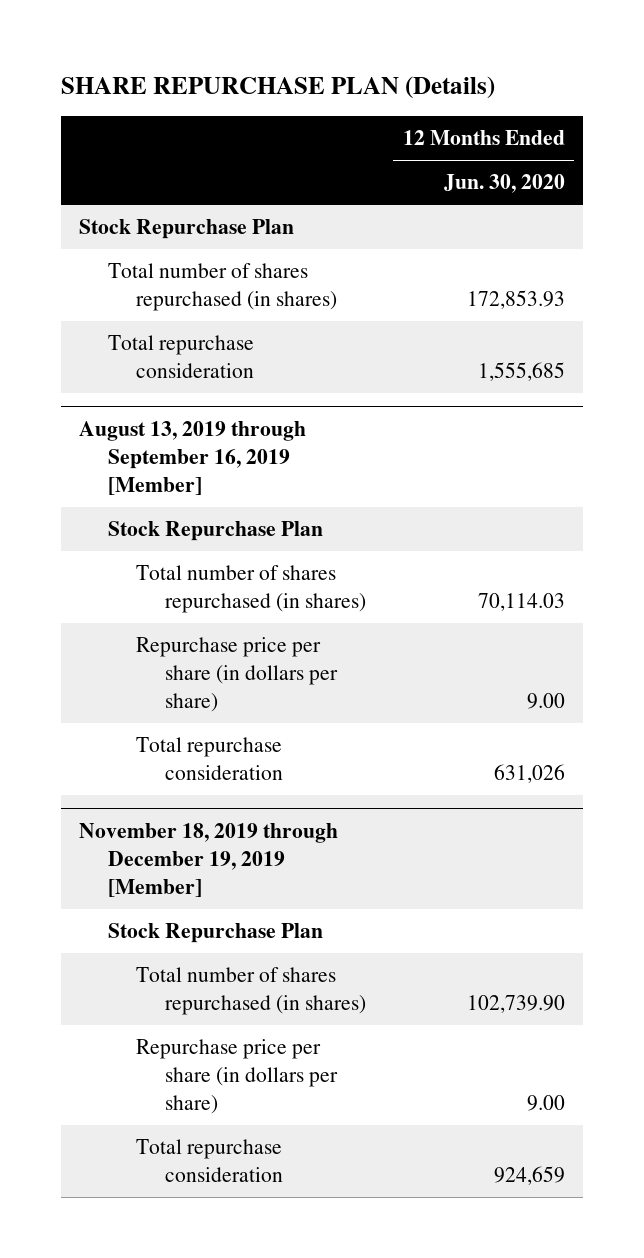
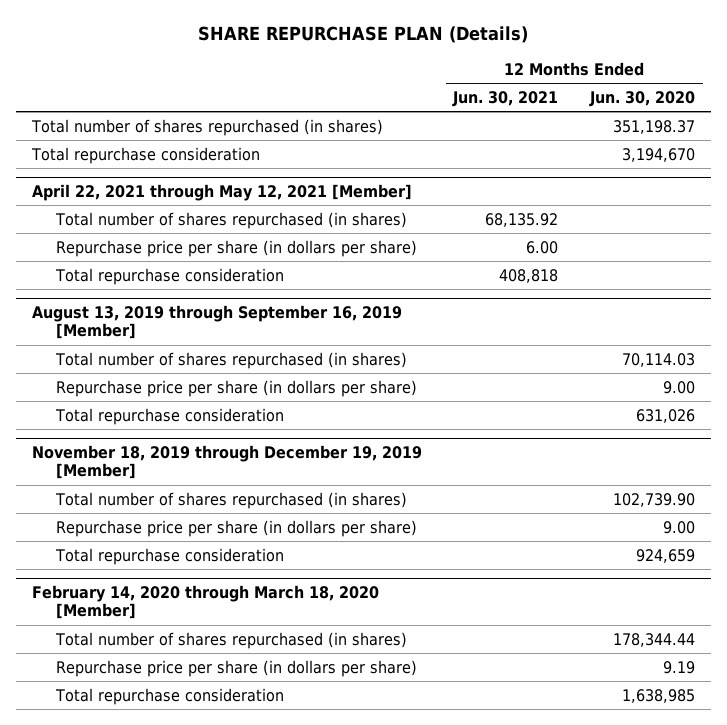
none -> [452,90,559,107] Jun. 30, 2021
[79,219,295,240] Stock Repurchase Plan -> none
[466,289,565,309] 172,853.93 -> [612,119,695,134] 351,198.37
[477,361,565,381] 1,555,685 -> [621,147,695,162] 3,194,670
none -> [31,183,412,201] April 22, 2021 through May 12, 2021 [Member]
none -> [54,211,407,229] Total number of shares repurchased (in shares)
none -> [55,239,417,257] Repurchase price per share (in dollars per share)
none -> [54,267,284,285] Total repurchase consideration
[107,521,323,542] Stock Repurchase Plan -> none
[107,923,323,944] Stock Repurchase Plan -> none
none -> [31,584,379,620] February 14, 2020 through March 18, 2020 [Member]
none -> [54,631,407,649] Total number of shares repurchased (in shares)
none -> [55,659,417,677] Repurchase price per share (in dollars per share)
none -> [54,687,284,705] Total repurchase consideration

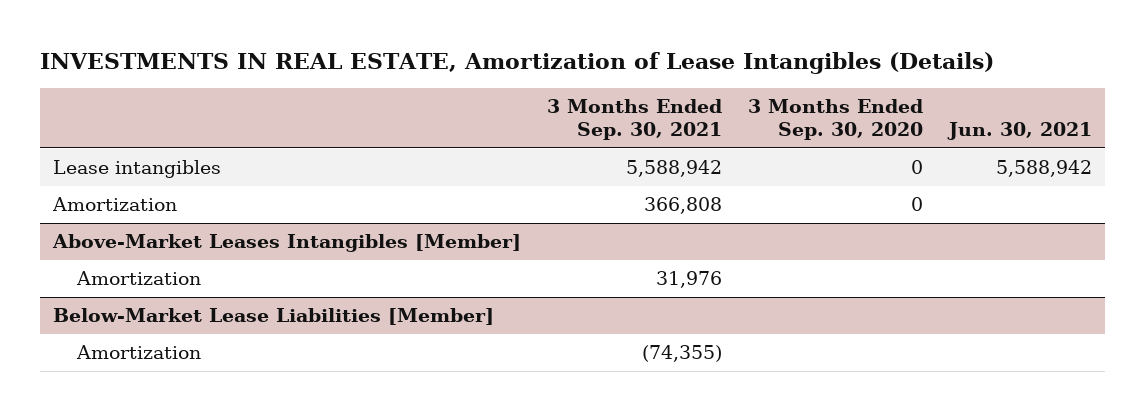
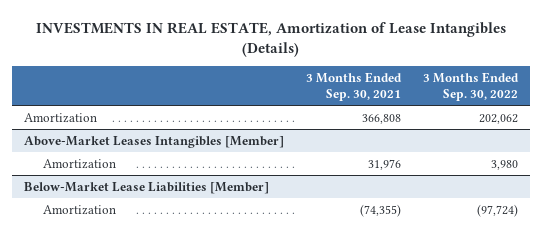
[747,99,923,140] 3 Months Ended Sep. 30, 2020 -> none
[946,121,1092,140] Jun. 30, 2021 -> none
none -> [423,71,520,102] 3 Months Ended Sep. 30, 2022
[53,160,222,179] Lease intangibles -> none

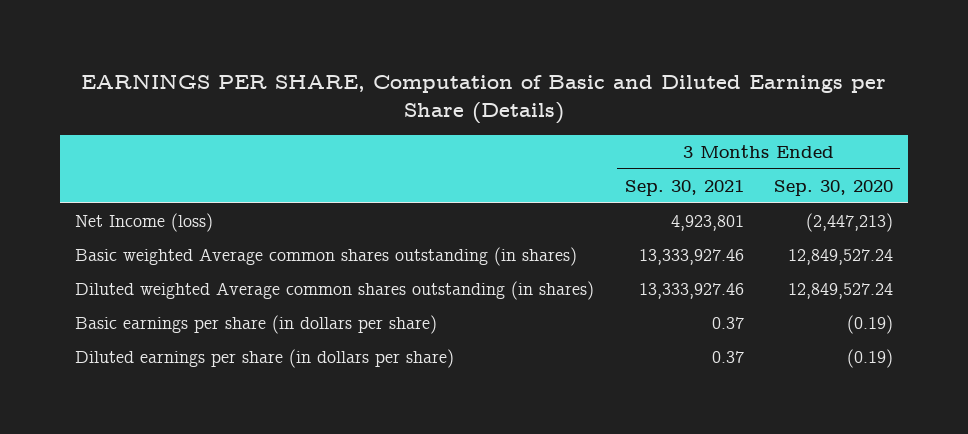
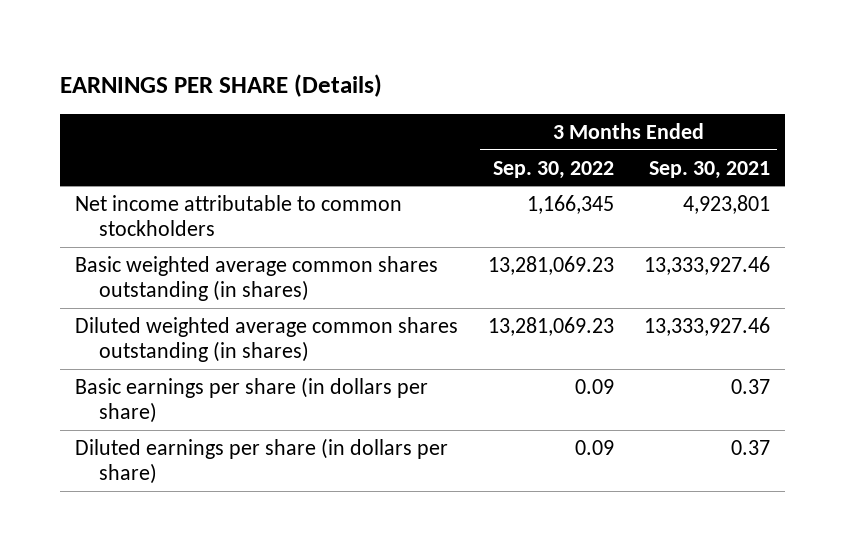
[81,73,887,124] EARNINGS PER SHARE, Computation of Basic and Diluted Earnings per Share (Details) -> [59,74,382,98] EARNINGS PER SHARE (Details)
[773,180,893,197] Sep. 30, 2020 -> none
none -> [492,160,614,179] Sep. 30, 2022
[75,213,214,233] Net Income (loss) -> [74,194,402,237] Net income attributable to common stockholders
[75,247,578,267] Basic weighted Average common shares outstanding (in shares) -> [74,255,438,302] Basic weighted average common shares outstanding (in shares)
[75,281,595,301] Diluted weighted Average common shares outstanding (in shares) -> [74,316,458,363] Diluted weighted average common shares outstanding (in shares)

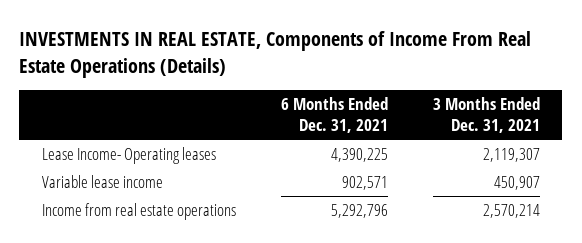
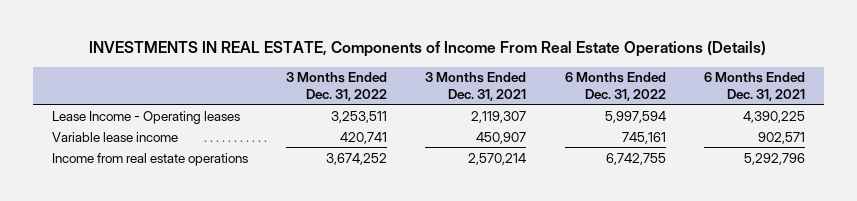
none -> [286,72,388,101] 3 Months Ended Dec. 31, 2022
none -> [564,72,666,101] 6 Months Ended Dec. 31, 2022
[41,147,216,165] Lease Income- Operating leases -> [51,110,240,124] Lease Income - Operating leases

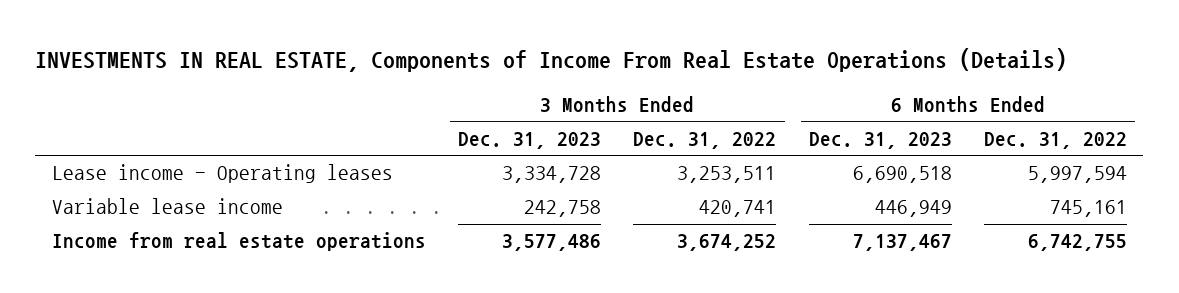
[425,72,527,101] 3 Months Ended Dec. 31, 2021 -> none
[704,72,806,101] 6 Months Ended Dec. 31, 2021 -> none
none -> [458,132,602,150] Dec. 31, 2023
none -> [808,132,952,150] Dec. 31, 2023
[51,110,240,124] Lease Income - Operating leases -> [51,164,393,184] Lease income - Operating leases

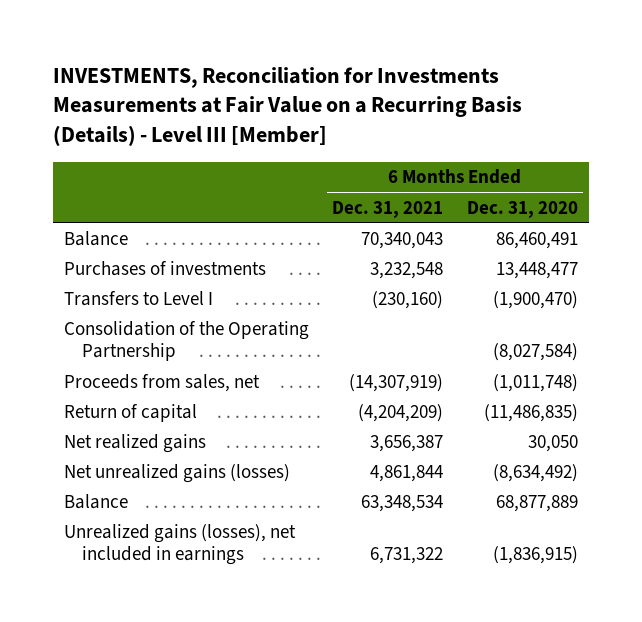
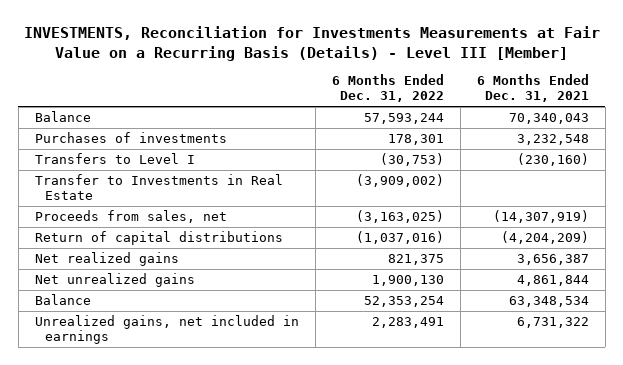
[466,200,578,218] Dec. 31, 2020 -> none
none -> [331,74,444,103] 6 Months Ended Dec. 31, 2022
[64,320,310,362] Consolidation of the Operating Partnership -> none
none -> [34,174,283,201] Transfer to Investments in Real Estate
[64,403,198,422] Return of capital -> [34,231,283,246] Return of capital distributions
[64,463,291,483] Net unrealized gains (losses) -> [34,273,195,288] Net unrealized gains
[64,523,297,566] Unrealized gains (losses), net included in earnings -> [34,315,299,345] Unrealized gains, net included in earnings

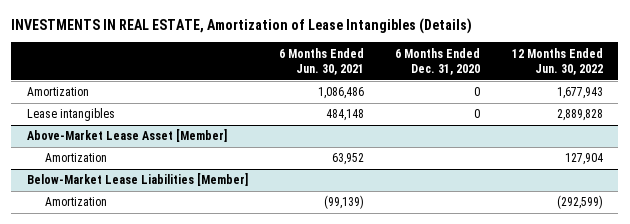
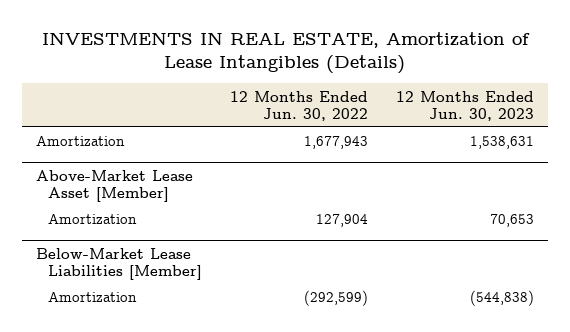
[279,47,365,76] 6 Months Ended Jun. 30, 2021 -> none
[395,47,481,76] 6 Months Ended Dec. 31, 2020 -> none
none -> [395,90,534,121] 12 Months Ended Jun. 30, 2023
[26,108,115,122] Lease intangibles -> none

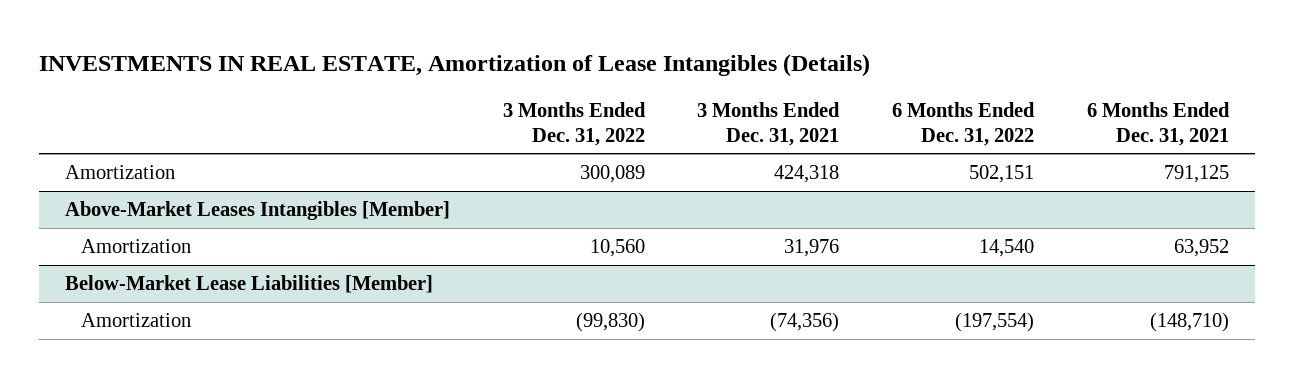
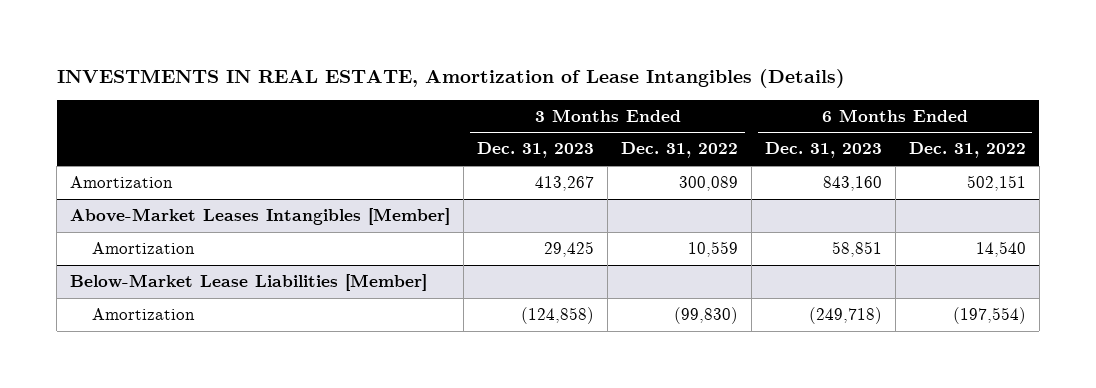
[697,102,841,146] 3 Months Ended Dec. 31, 2021 -> none
[1086,102,1230,146] 6 Months Ended Dec. 31, 2021 -> none
none -> [477,142,595,159] Dec. 31, 2023
none -> [764,142,882,159] Dec. 31, 2023
[589,239,645,258] 10,560 -> [688,241,739,258] 10,559

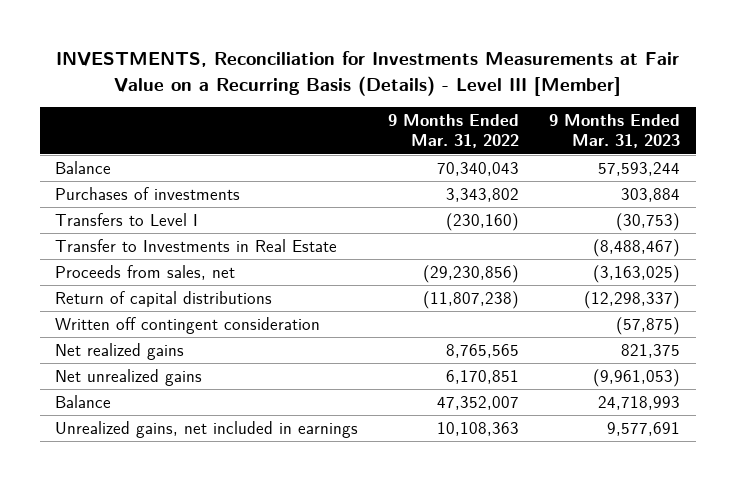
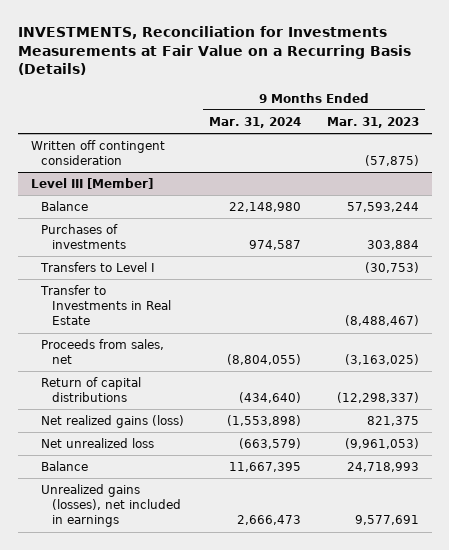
[55,51,679,96] INVESTMENTS, Reconciliation for Investments Measurements at Fair Value on a Recurring Basis (Details) - Level III [Member] -> [17,25,411,76] INVESTMENTS, Reconciliation for Investments Measurements at Fair Value on a Recurring Basis (Details)
[388,113,520,149] 9 Months Ended Mar. 31, 2022 -> none
none -> [209,117,302,129] Mar. 31, 2024
[54,316,320,334] Written off contingent consideration -> [30,140,165,166] Written off contingent consideration
none -> [30,178,153,190] Level III [Member]
[54,342,184,360] Net realized gains -> [41,415,185,429] Net realized gains (loss)
[54,368,202,386] Net unrealized gains -> [41,438,155,449] Net unrealized loss
[54,420,358,438] Unrealized gains, net included in earnings -> [41,484,181,528] Unrealized gains (losses), net included in earnings

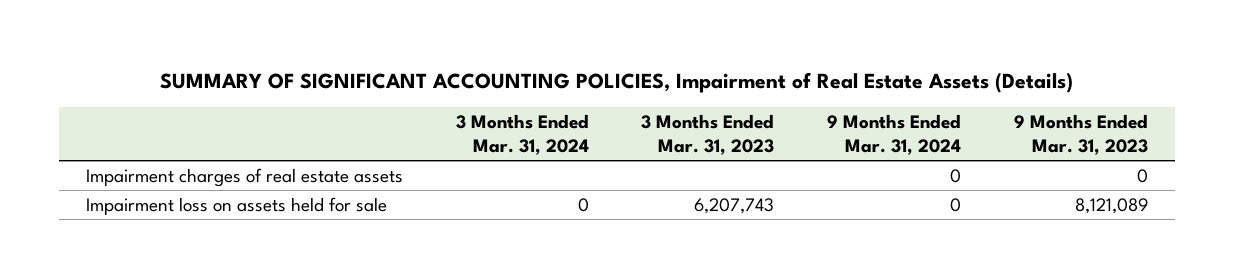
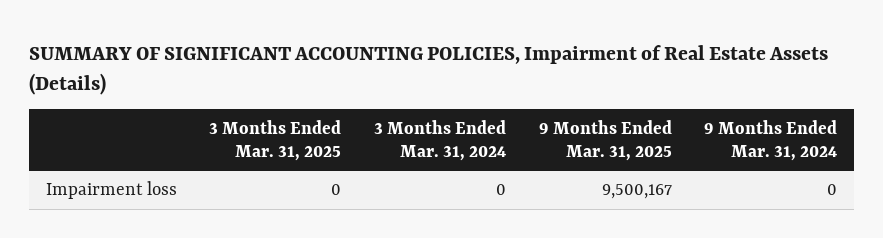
[641,114,775,155] 3 Months Ended Mar. 31, 2023 -> none
[1014,114,1149,155] 9 Months Ended Mar. 31, 2023 -> none
none -> [209,119,342,162] 3 Months Ended Mar. 31, 2025
none -> [538,119,672,162] 9 Months Ended Mar. 31, 2025
[85,167,403,187] Impairment charges of real estate assets -> none
[85,196,387,215] Impairment loss on assets held for sale -> [45,181,177,200] Impairment loss

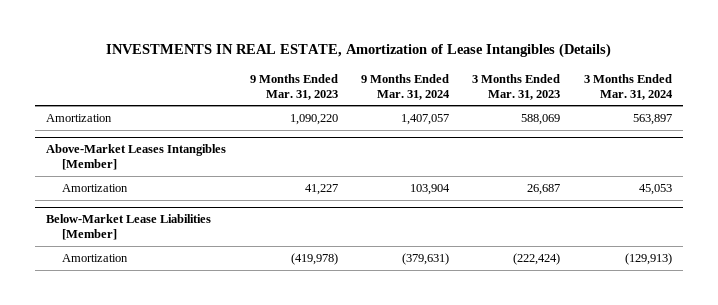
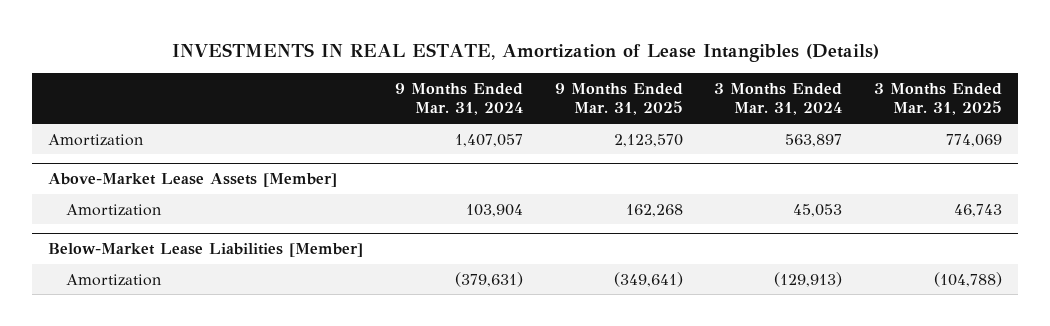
[249,73,338,100] 9 Months Ended Mar. 31, 2023 -> none
[472,73,561,100] 3 Months Ended Mar. 31, 2023 -> none
none -> [554,83,683,116] 9 Months Ended Mar. 31, 2025
none -> [874,83,1003,116] 3 Months Ended Mar. 31, 2025
[46,144,227,171] Above-Market Leases Intangibles [Member] -> [48,173,338,188] Above-Market Lease Assets [Member]

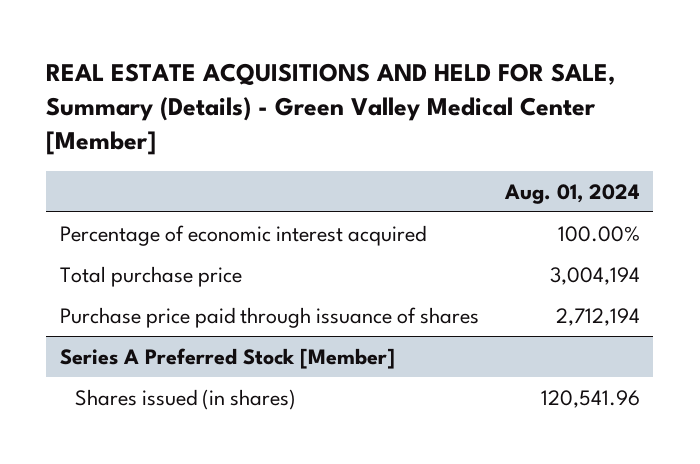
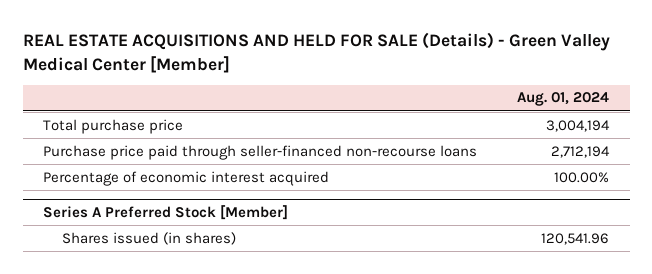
[46,62,616,156] REAL ESTATE ACQUISITIONS AND HELD FOR SALE, Summary (Details) - Green Valley Medical Center [Member] -> [22,32,610,73] REAL ESTATE ACQUISITIONS AND HELD FOR SALE (Details) - Green Valley Medical Center [Member]
[59,306,479,328] Purchase price paid through issuance of shares -> [43,144,478,160] Purchase price paid through seller-financed non-recourse loans
[59,224,426,246] Percentage of economic interest acquired -> [43,170,330,186] Percentage of economic interest acquired

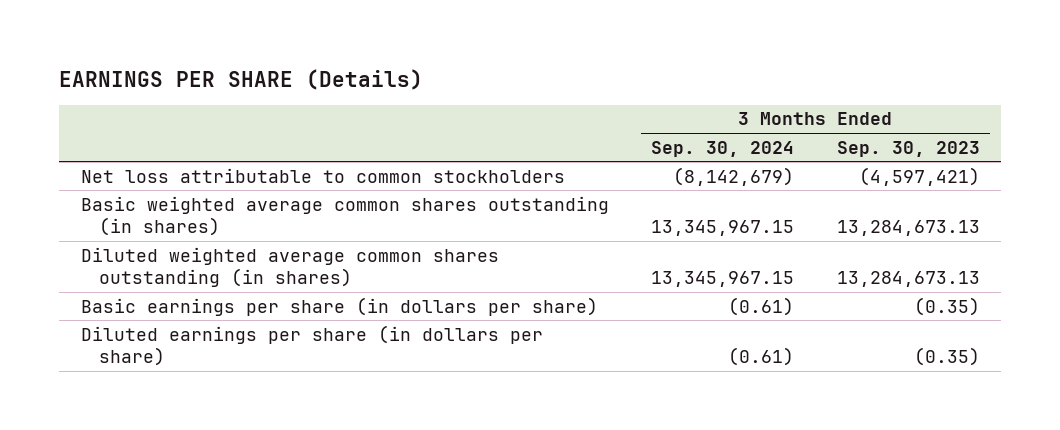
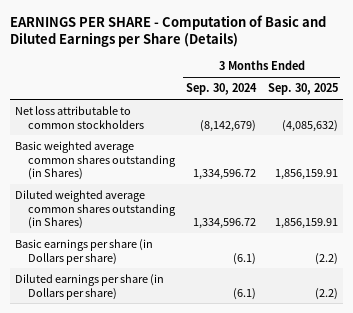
[59,68,424,90] EARNINGS PER SHARE (Details) -> [9,14,326,48] EARNINGS PER SHARE - Computation of Basic and Diluted Earnings per Share (Details)
[836,140,980,157] Sep. 30, 2023 -> none
none -> [267,83,338,96] Sep. 30, 2025
[80,195,609,237] Basic weighted average common shares outstanding (in shares) -> [15,141,176,181] Basic weighted average common shares outstanding (in Shares)
[651,220,795,237] 13,345,967.15 -> [193,169,257,181] 1,334,596.72
[80,246,499,288] Diluted weighted average common shares outstanding (in shares) -> [15,190,176,230] Diluted weighted average common shares outstanding (in Shares)
[651,271,795,288] 13,345,967.15 -> [193,218,257,230] 1,334,596.72
[80,296,598,316] Basic earnings per share (in dollars per share) -> [15,239,154,265] Basic earnings per share (in Dollars per share)
[728,296,795,316] (0.61) -> [233,252,257,265] (6.1)
[80,324,543,367] Diluted earnings per share (in dollars per share) -> [15,274,165,300] Diluted earnings per share (in Dollars per share)
[728,347,795,367] (0.61) -> [233,287,257,300] (6.1)

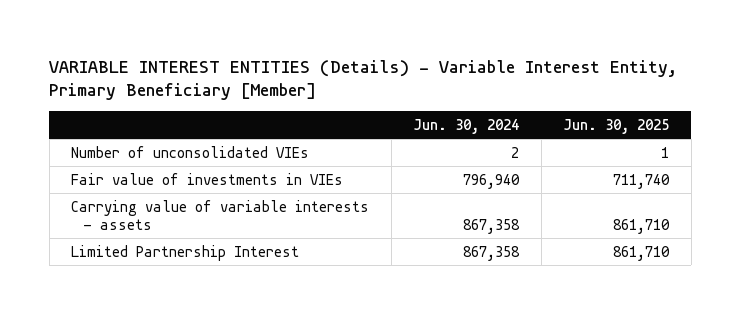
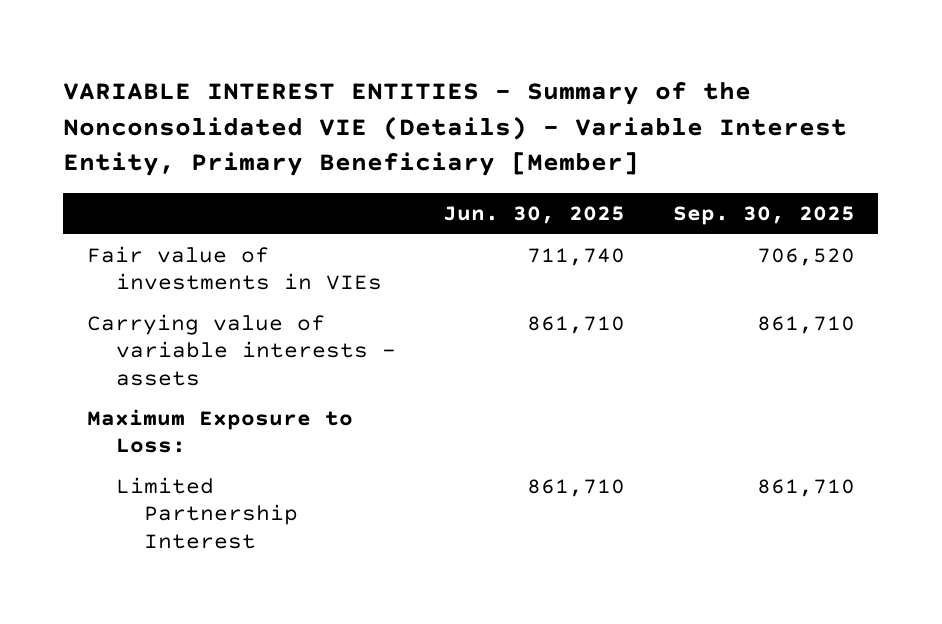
[49,59,678,100] VARIABLE INTEREST ENTITIES (Details) - Variable Interest Entity, Primary Beneficiary [Member] -> [63,81,848,177] VARIABLE INTEREST ENTITIES - Summary of the Nonconsolidated VIE (Details) - Variable Interest Entity, Primary Beneficiary [Member]
[413,118,520,134] Jun. 30, 2024 -> none
none -> [672,206,855,226] Sep. 30, 2025
[71,145,310,158] Number of unconsolidated VIEs -> none
none -> [87,408,354,454] Maximum Exposure to Loss:

